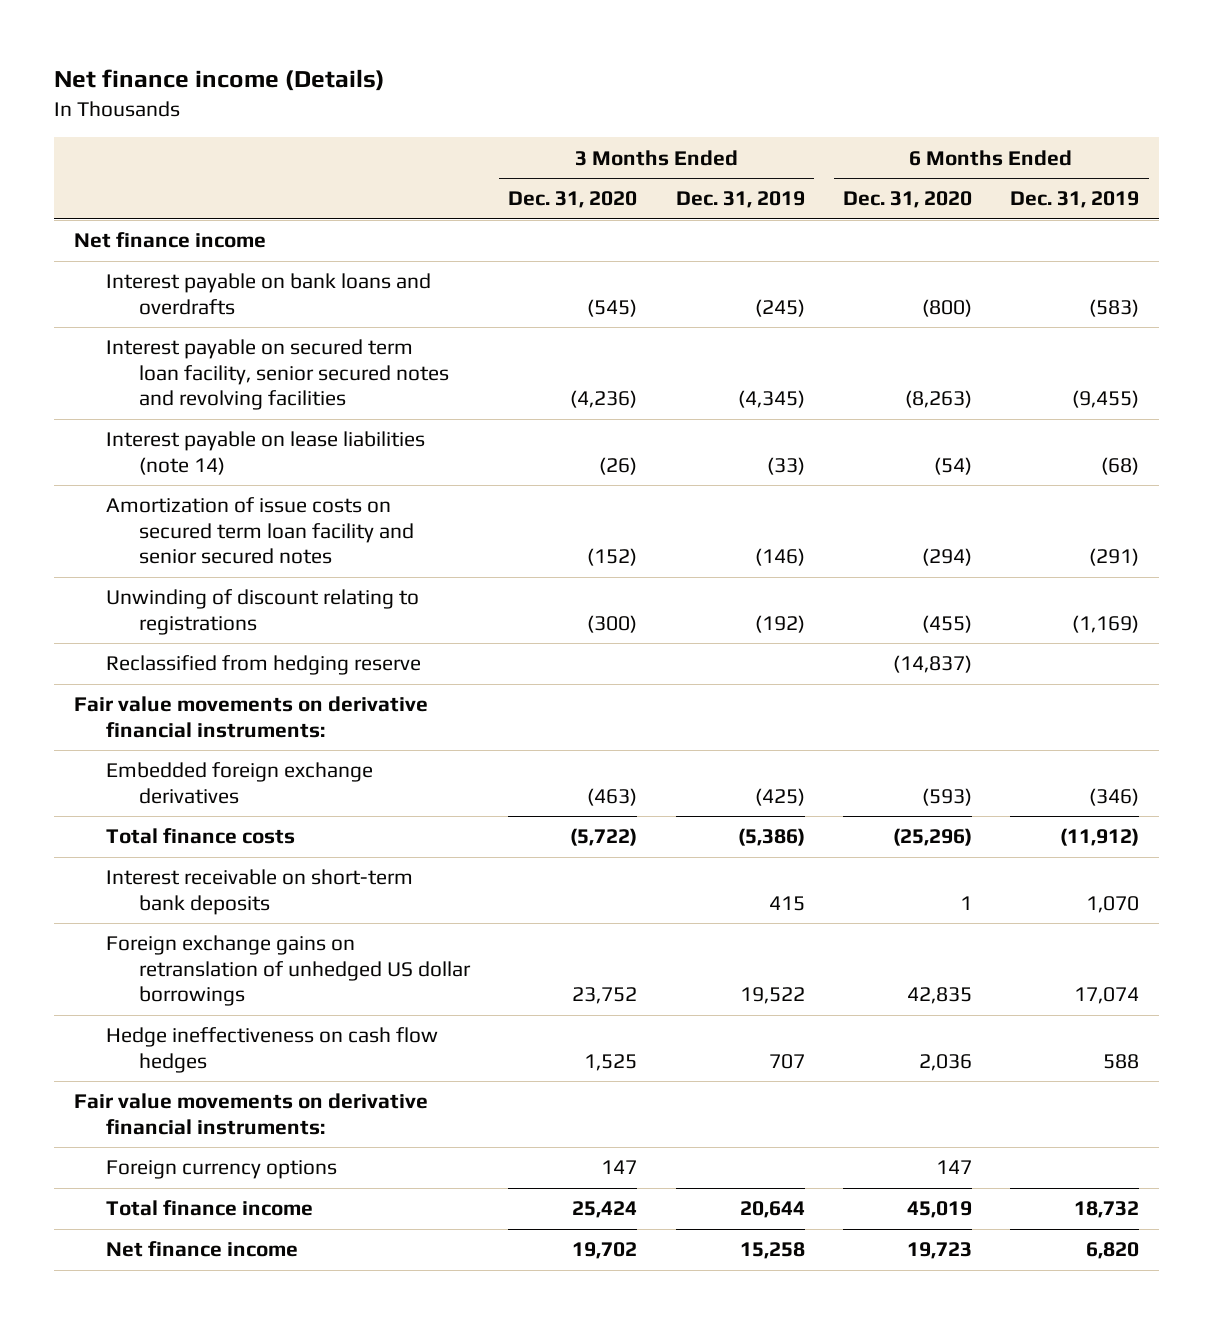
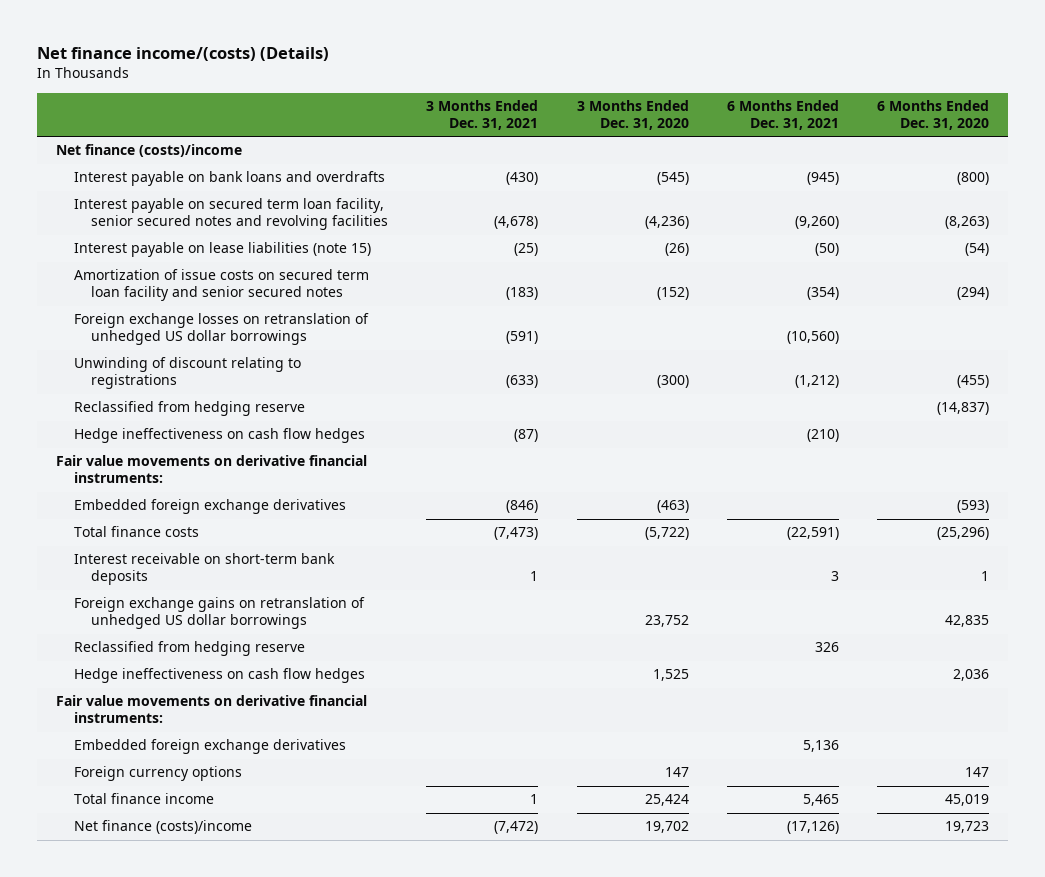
[54,69,386,92] Net finance income (Details) -> [37,47,330,62] Net finance income/(costs) (Details)
[675,191,805,209] Dec. 31, 2019 -> none
[1010,191,1140,209] Dec. 31, 2019 -> none
none -> [426,99,539,130] 3 Months Ended Dec. 31, 2021
none -> [726,99,839,130] 6 Months Ended Dec. 31, 2021
[73,232,266,249] Net finance income -> [56,144,243,158] Net finance (costs)/income
[106,431,426,475] Interest payable on lease liabilities (note 14) -> [73,242,371,258] Interest payable on lease liabilities (note 15)
none -> [73,313,369,346] Foreign exchange losses on retranslation of unhedged US dollar borrowings
none -> [73,428,365,444] Hedge ineffectiveness on cash flow hedges
none -> [73,641,305,657] Reclassified from hedging reserve
none -> [73,739,346,755] Embedded foreign exchange derivatives
[106,1241,299,1258] Net finance income -> [73,820,252,835] Net finance (costs)/income

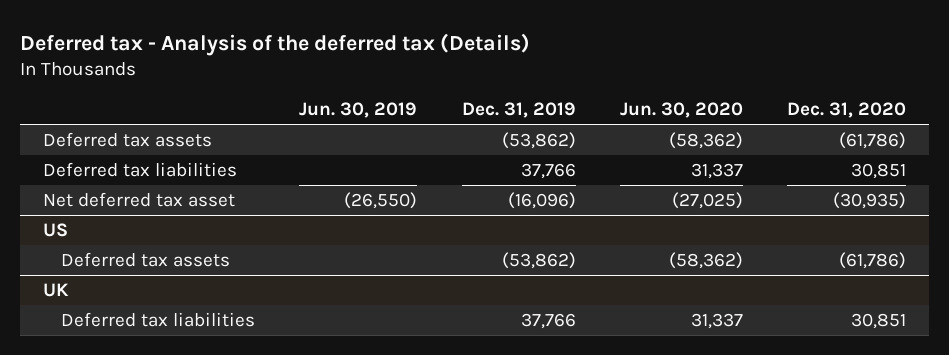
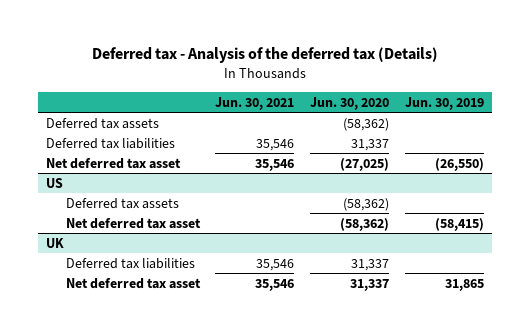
[461,101,576,118] Dec. 31, 2019 -> none
[787,101,907,118] Dec. 31, 2020 -> none
none -> [215,96,295,110] Jun. 30, 2021
none -> [65,217,201,229] Net deferred tax asset
none -> [65,277,201,289] Net deferred tax asset

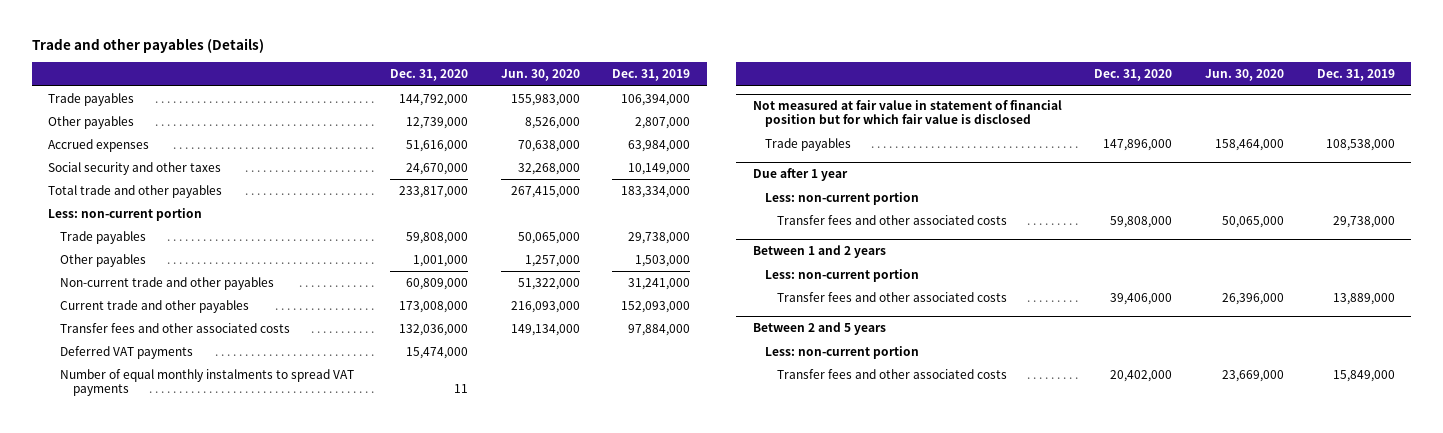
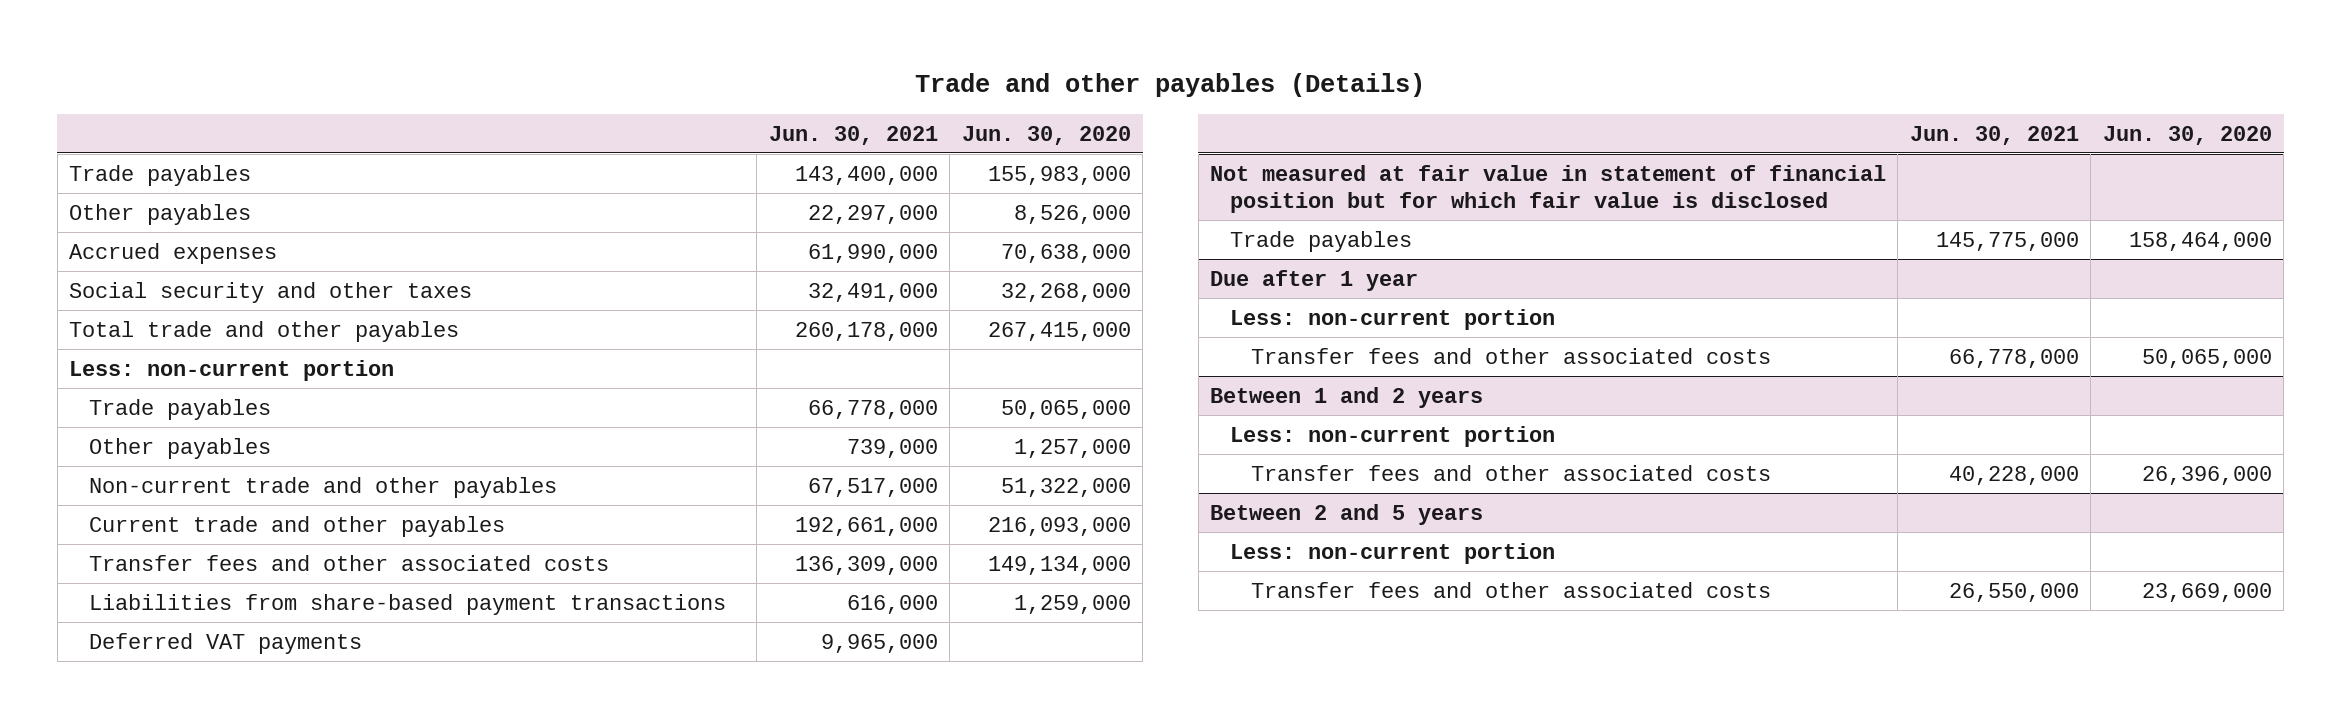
[389,69,468,82] Dec. 31, 2020 -> none
[612,69,691,82] Dec. 31, 2019 -> none
none -> [768,125,938,145] Jun. 30, 2021
none -> [89,593,727,615] Liabilities from share-based payment transactions
[60,369,355,397] Number of equal monthly instalments to spread VAT payments -> none

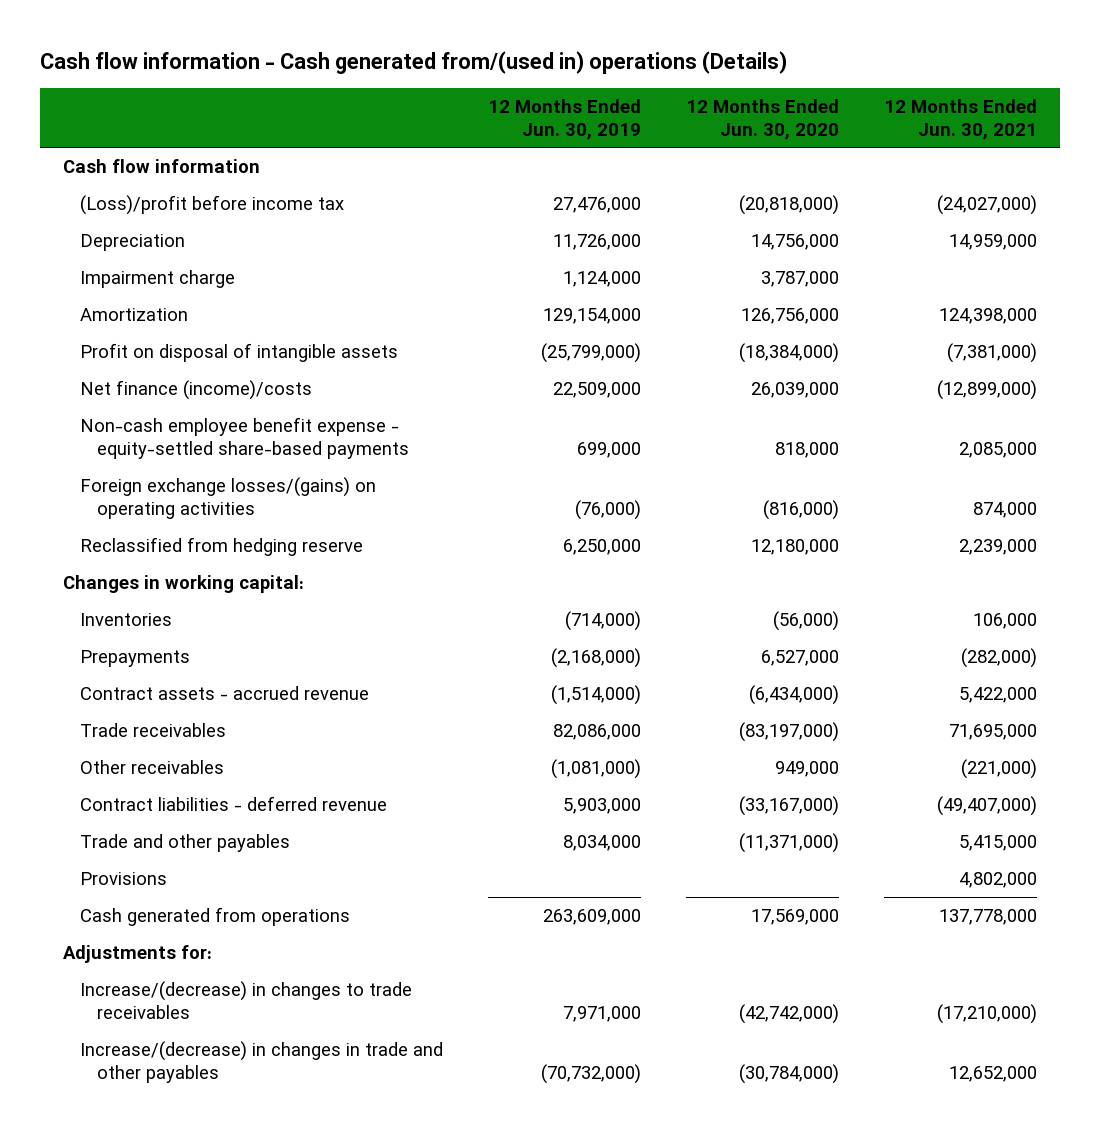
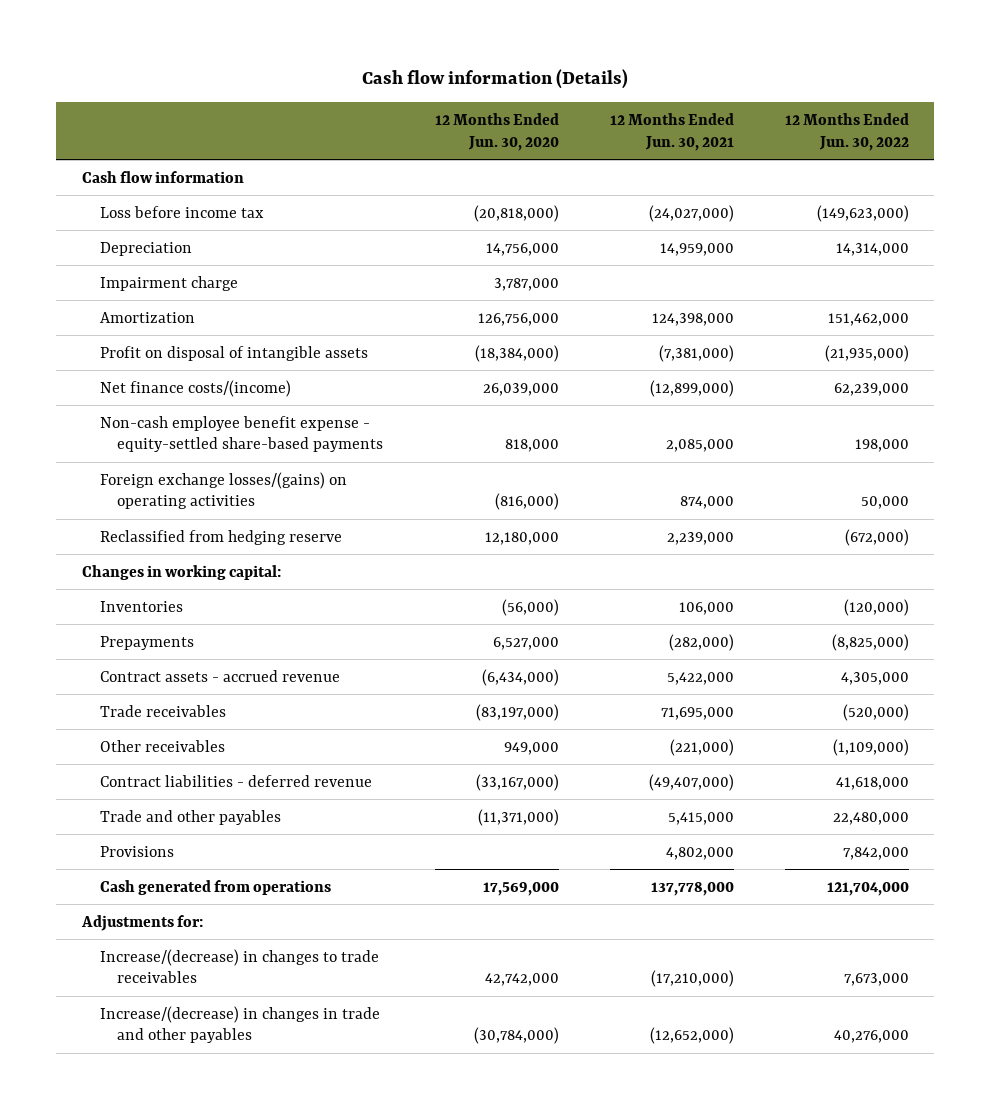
[40,51,788,75] Cash flow information - Cash generated from/(used in) operations (Details) -> [362,69,629,90] Cash flow information (Details)
[487,98,641,140] 12 Months Ended Jun. 30, 2019 -> none
none -> [784,112,909,151] 12 Months Ended Jun. 30, 2022
[79,195,344,216] (Loss)/profit before income tax -> [99,205,264,218] Loss before income tax
[79,380,312,401] Net finance (income)/costs -> [99,379,291,397] Net finance costs/(income)
[739,1003,840,1024] (42,742,000) -> [484,973,559,987] 42,742,000
[949,1065,1038,1082] 12,652,000 -> [649,1027,734,1045] (12,652,000)

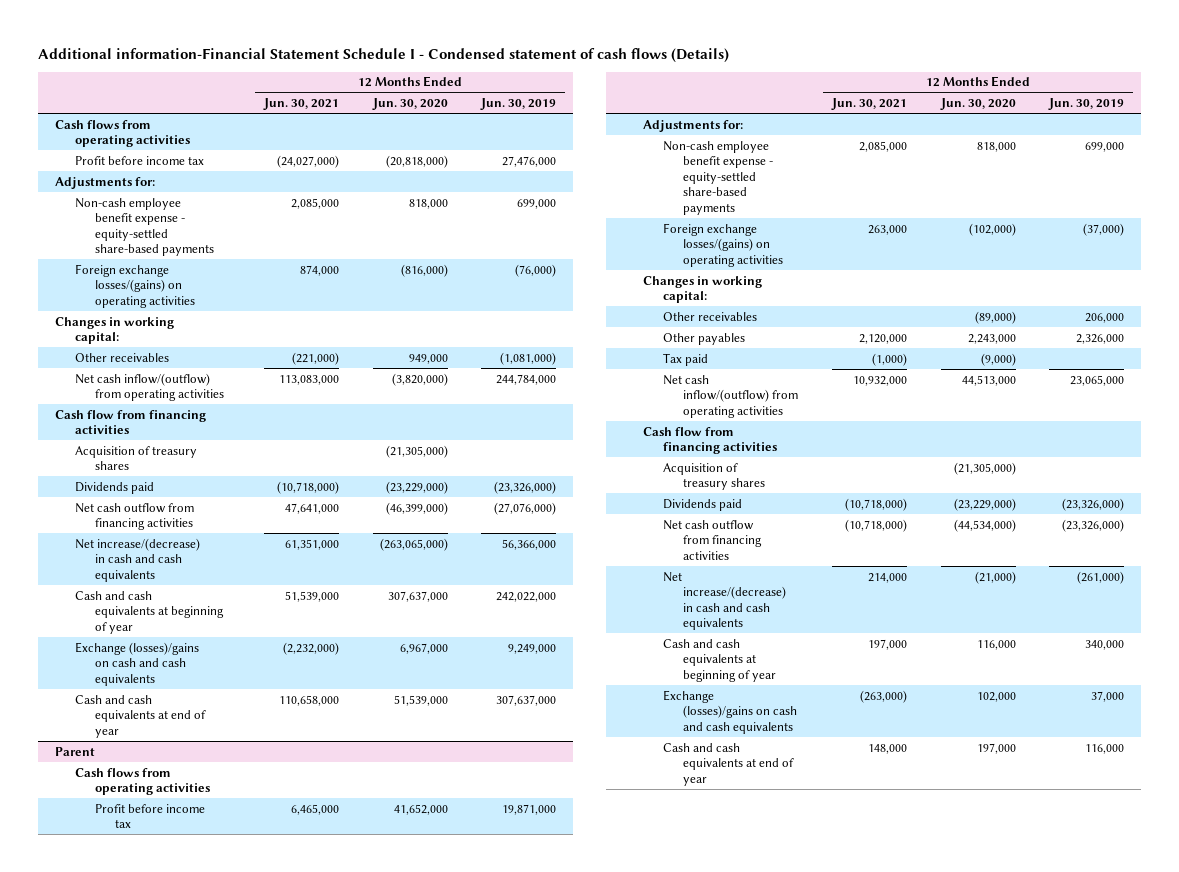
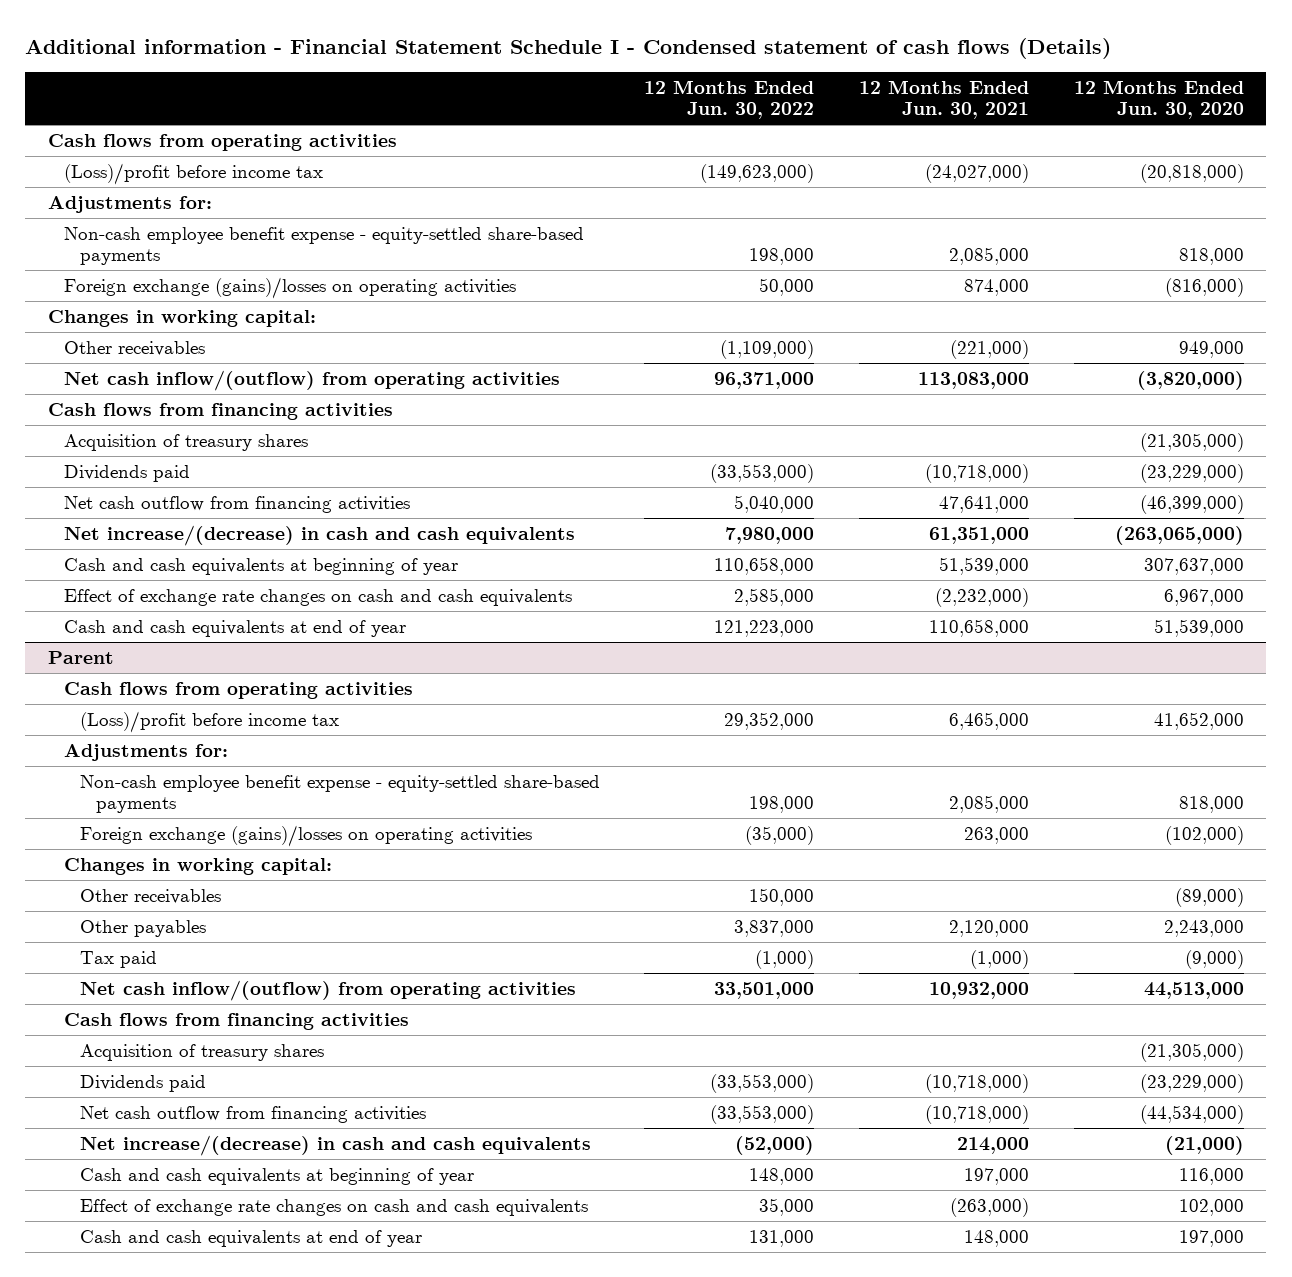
[38,47,730,63] Additional information-Financial Statement Schedule I - Condensed statement of cash flows (Details) -> [25,37,1112,59] Additional information - Financial Statement Schedule I - Condensed statement of cash flows (Details)
[480,98,557,111] Jun. 30, 2019 -> none
none -> [644,79,815,120] 12 Months Ended Jun. 30, 2022
[74,155,204,165] Profit before income tax -> [63,162,323,185] (Loss)/profit before income tax
[74,263,195,308] Foreign exchange losses/(gains) on operating activities -> [63,276,516,299] Foreign exchange (gains)/losses on operating activities
[54,409,206,435] Cash flow from financing activities -> [47,402,393,420] Cash flows from financing activities
[74,641,199,686] Exchange (losses)/gains on cash and cash equivalents -> [63,588,572,606] Effect of exchange rate changes on cash and cash equivalents
[94,803,205,829] Profit before income tax -> [79,710,339,733] (Loss)/profit before income tax
[663,222,784,267] Foreign exchange losses/(gains) on operating activities -> [79,824,532,847] Foreign exchange (gains)/losses on operating activities
[643,426,778,455] Cash flow from financing activities -> [63,1012,409,1030] Cash flows from financing activities
[663,689,798,734] Exchange (losses)/gains on cash and cash equivalents -> [79,1198,588,1216] Effect of exchange rate changes on cash and cash equivalents

